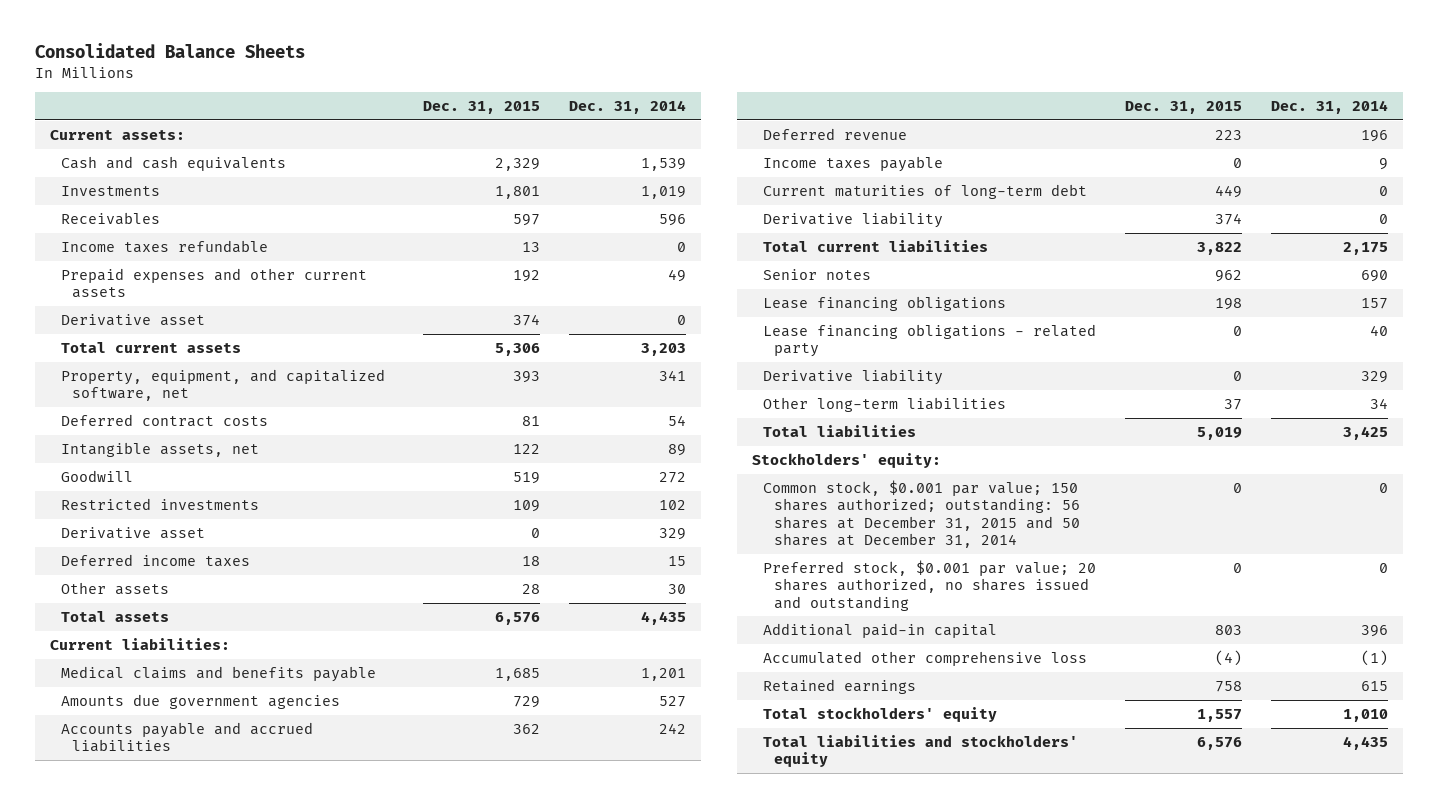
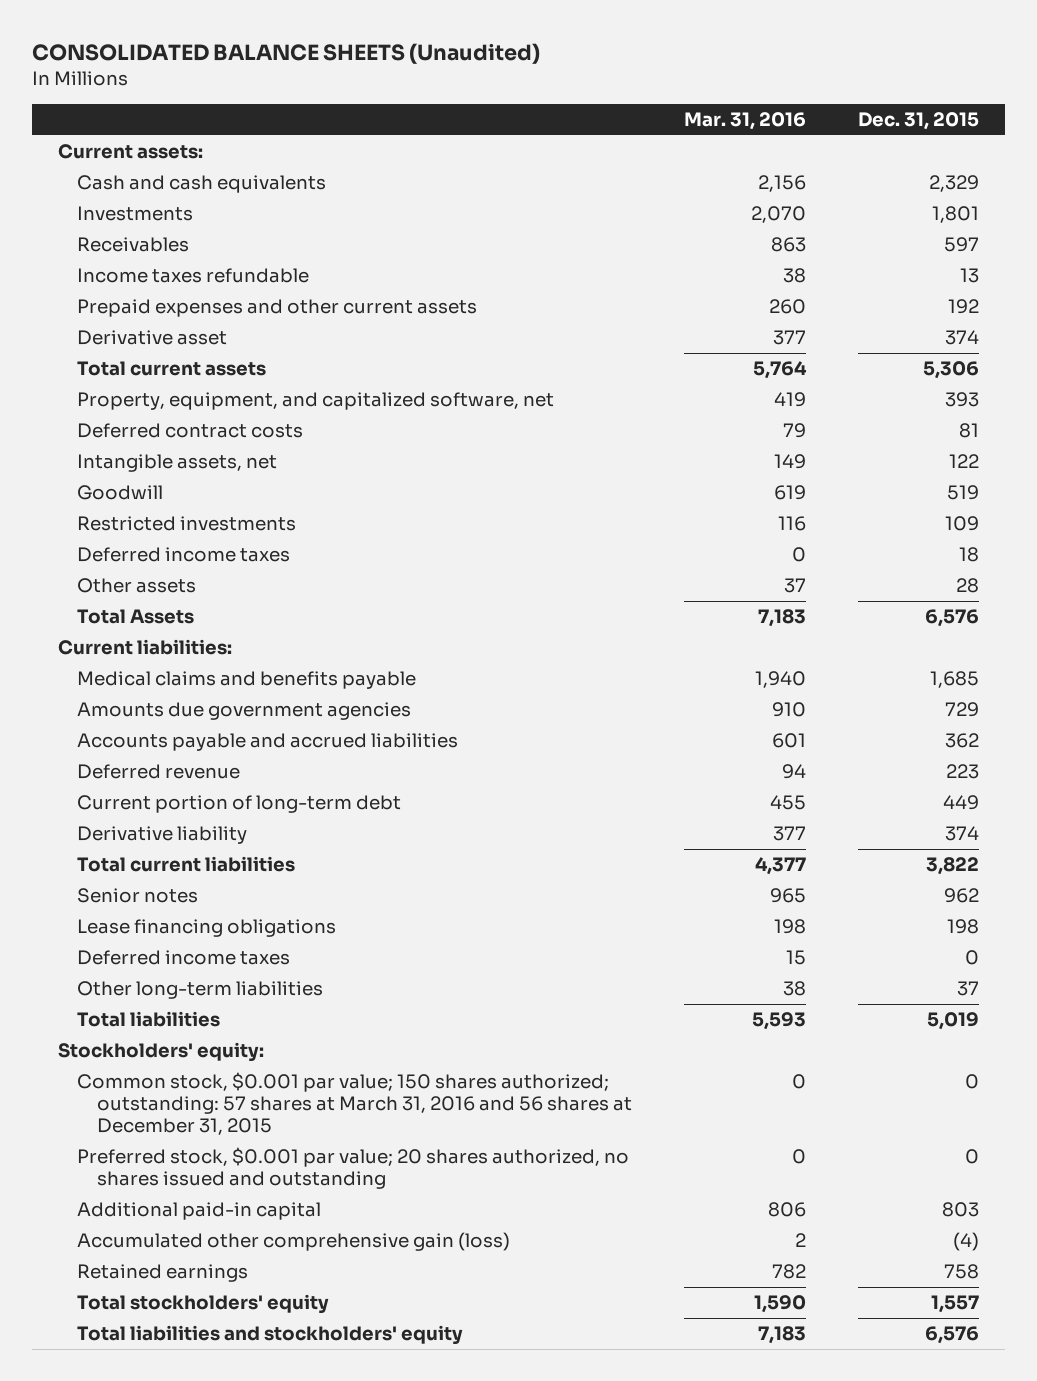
[35,42,306,58] Consolidated Balance Sheets -> [31,43,540,65] CONSOLIDATED BALANCE SHEETS (Unaudited)
[569,100,687,115] Dec. 31, 2014 -> none
none -> [683,111,806,130] Mar. 31, 2016
[60,527,205,540] Derivative asset -> none
[60,611,169,623] Total assets -> [77,609,195,625] Total Assets
[762,156,943,173] Income taxes payable -> none
[762,184,1087,200] Current maturities of long-term debt -> [77,795,402,814] Current portion of long-term debt
[762,324,1096,358] Lease financing obligations - related party -> none
[762,369,943,386] Derivative liability -> none
none -> [77,950,291,966] Deferred income taxes
[762,480,1080,548] Common stock, $0.001 par value; 150 shares authorized; outstanding: 56 shares at December 31, 2015 and 50 shares at December 31, 2014 -> [77,1072,632,1135] Common stock, $0.001 par value; 150 shares authorized; outstanding: 57 shares at March 31, 2016 and 56 shares at December 31, 2015
[762,651,1087,667] Accumulated other comprehensive loss -> [77,1232,511,1252] Accumulated other comprehensive gain (loss)

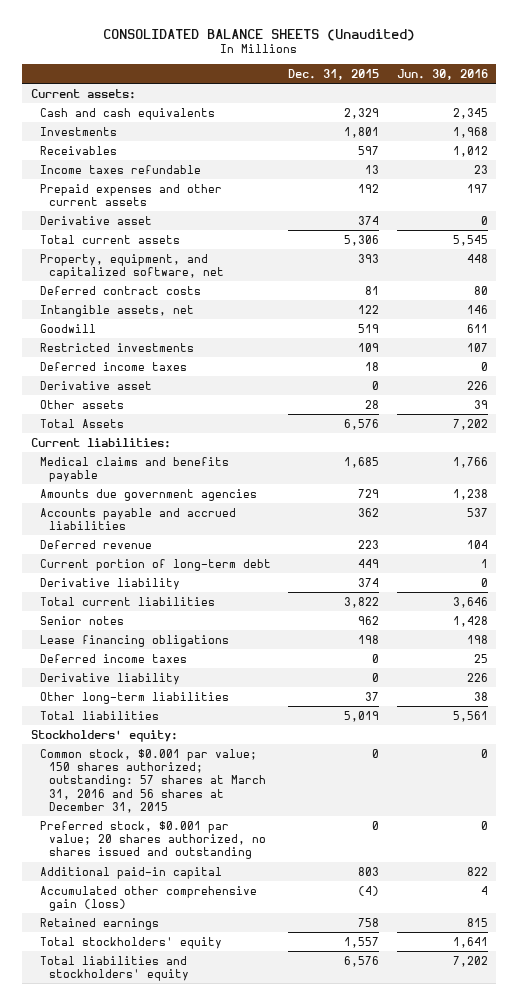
[683,111,806,130] Mar. 31, 2016 -> none
none -> [396,68,488,80] Jun. 30, 2016
none -> [39,380,152,390] Derivative asset
none -> [39,672,180,685] Derivative liability

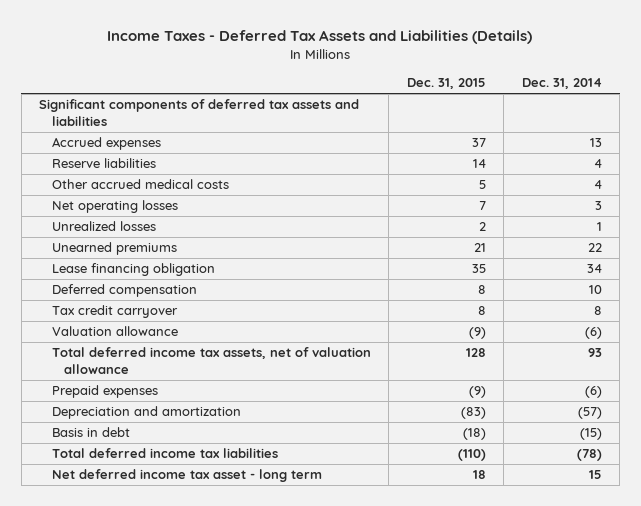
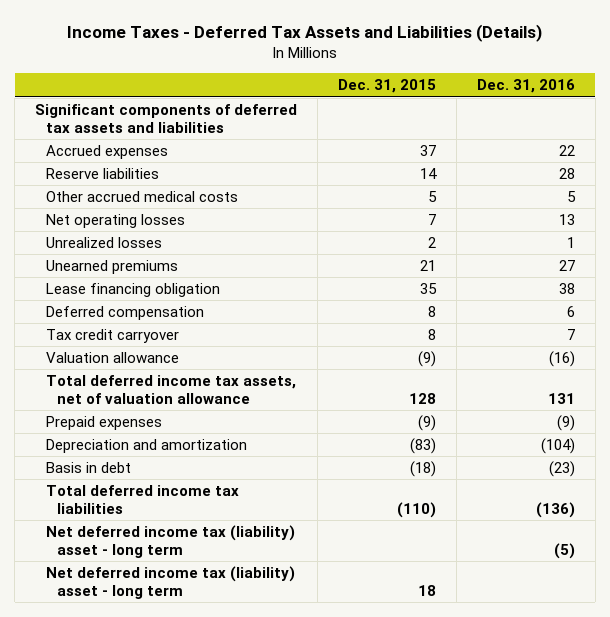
[521,78,602,90] Dec. 31, 2014 -> none
none -> [477,79,576,94] Dec. 31, 2016
none -> [46,525,296,558] Net deferred income tax (liability) asset - long term
[51,469,322,483] Net deferred income tax asset - long term -> [46,566,296,599] Net deferred income tax (liability) asset - long term

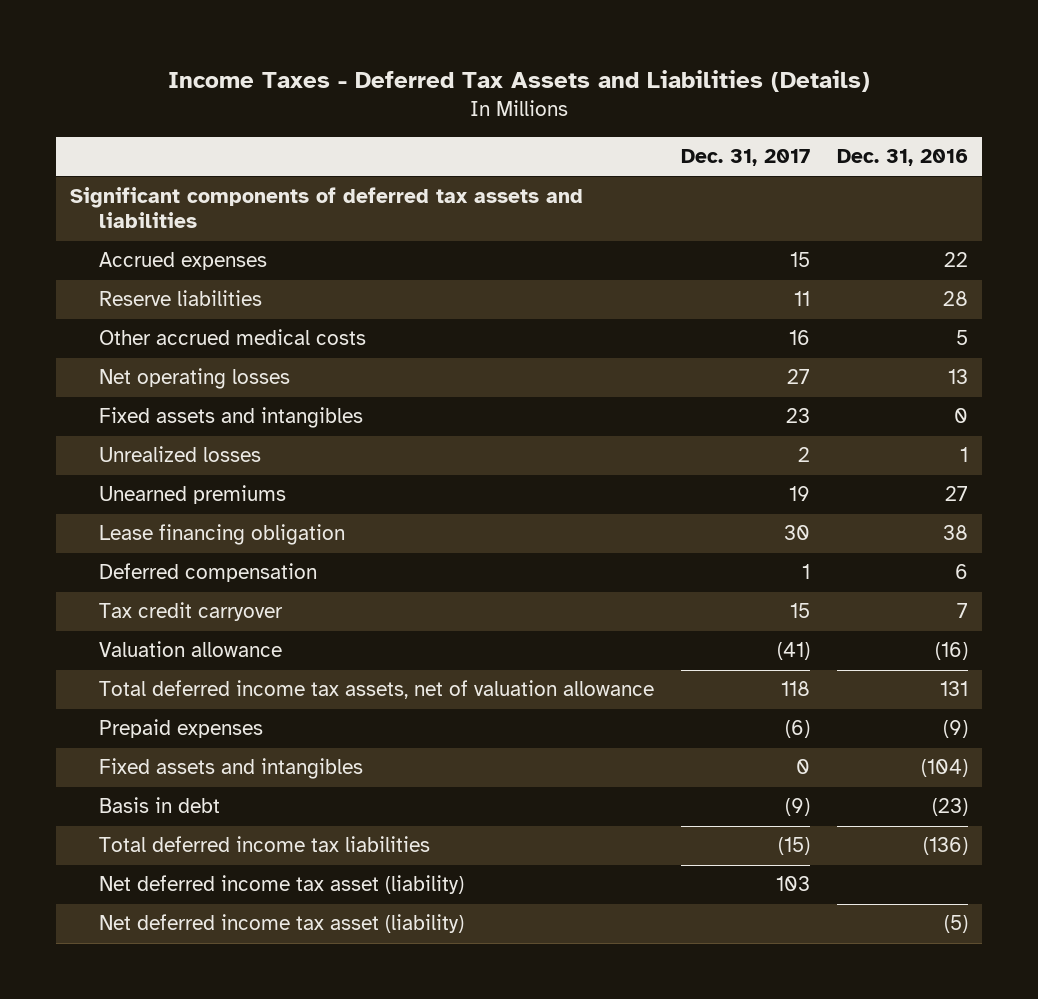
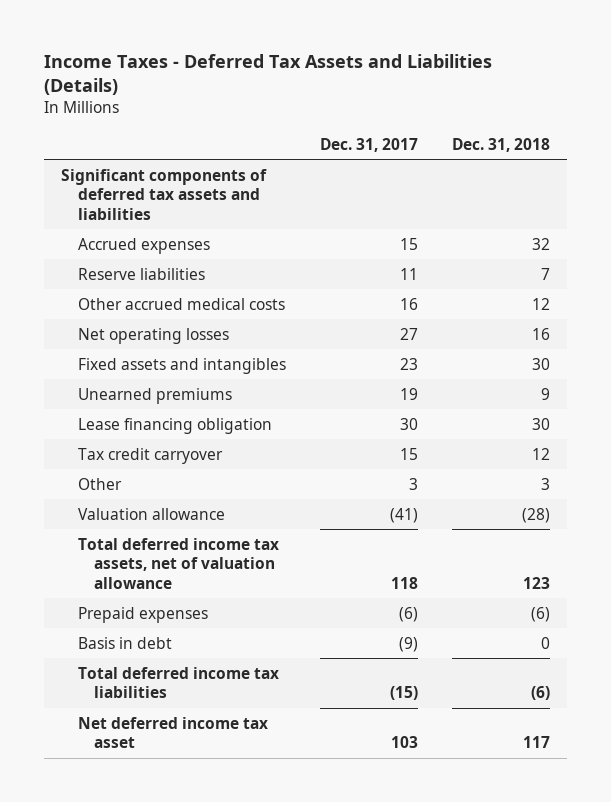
[837,149,969,167] Dec. 31, 2016 -> none
none -> [452,137,551,152] Dec. 31, 2018
[98,446,261,463] Unrealized losses -> none
[98,563,317,583] Deferred compensation -> none
none -> [77,477,122,490] Other
[98,758,363,780] Fixed assets and intangibles -> none
[98,914,464,934] Net deferred income tax asset (liability) -> none
[98,875,464,895] Net deferred income tax asset (liability) -> [77,716,268,749] Net deferred income tax asset

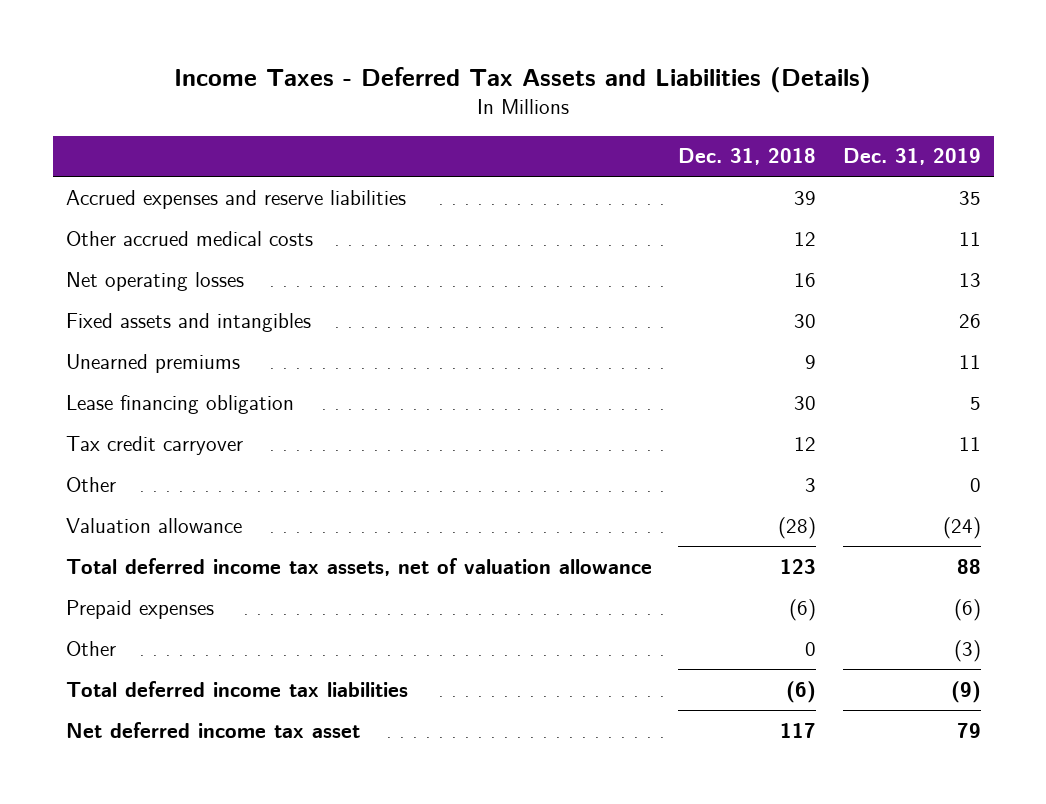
[319,137,418,152] Dec. 31, 2017 -> none
none -> [842,148,981,166] Dec. 31, 2019
[61,168,268,220] Significant components of deferred tax assets and liabilities -> none
[77,267,205,280] Reserve liabilities -> none
[77,237,210,254] Accrued expenses -> [65,189,406,209] Accrued expenses and reserve liabilities
[532,237,551,250] 32 -> [794,190,817,205] 39
[77,636,172,649] Basis in debt -> none
none -> [65,640,116,656] Other

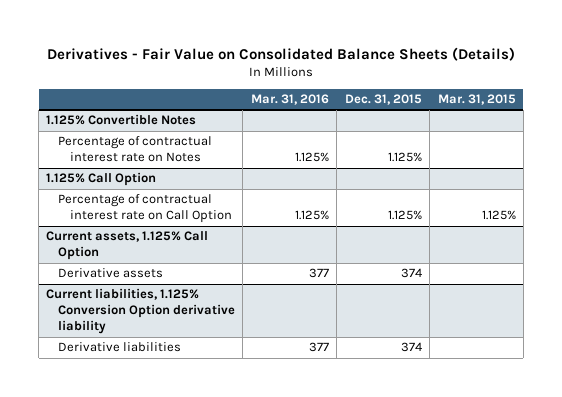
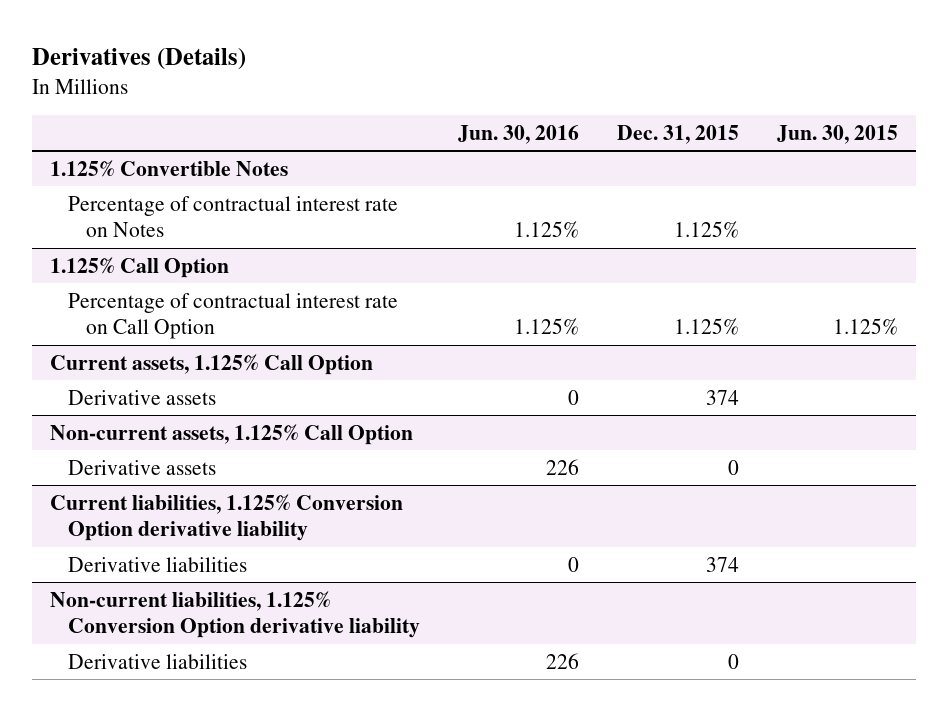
[47,46,516,61] Derivatives - Fair Value on Consolidated Balance Sheets (Details) -> [31,47,246,70] Derivatives (Details)
[250,94,329,106] Mar. 31, 2016 -> none
[437,94,516,106] Mar. 31, 2015 -> none
none -> [458,124,580,144] Jun. 30, 2016
none -> [776,124,898,144] Jun. 30, 2015
none -> [50,423,414,445] Non-current assets, 1.125% Call Option
none -> [68,459,217,475] Derivative assets
none -> [50,590,421,638] Non-current liabilities, 1.125% Conversion Option derivative liability
none -> [68,653,248,669] Derivative liabilities

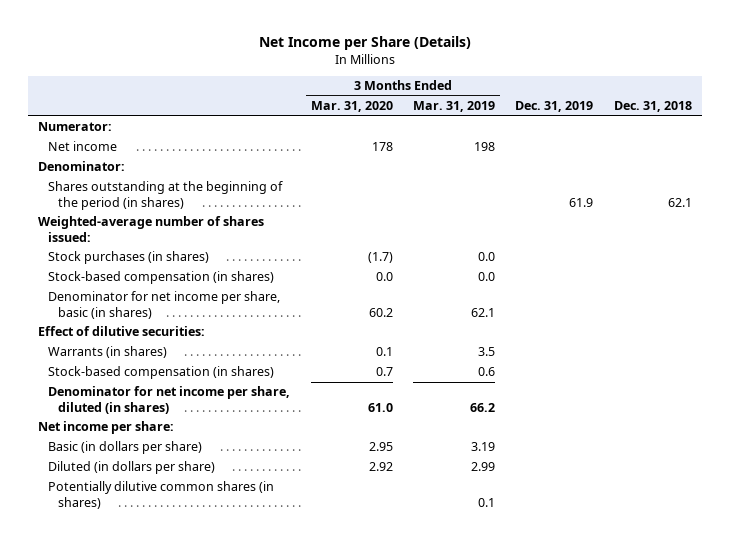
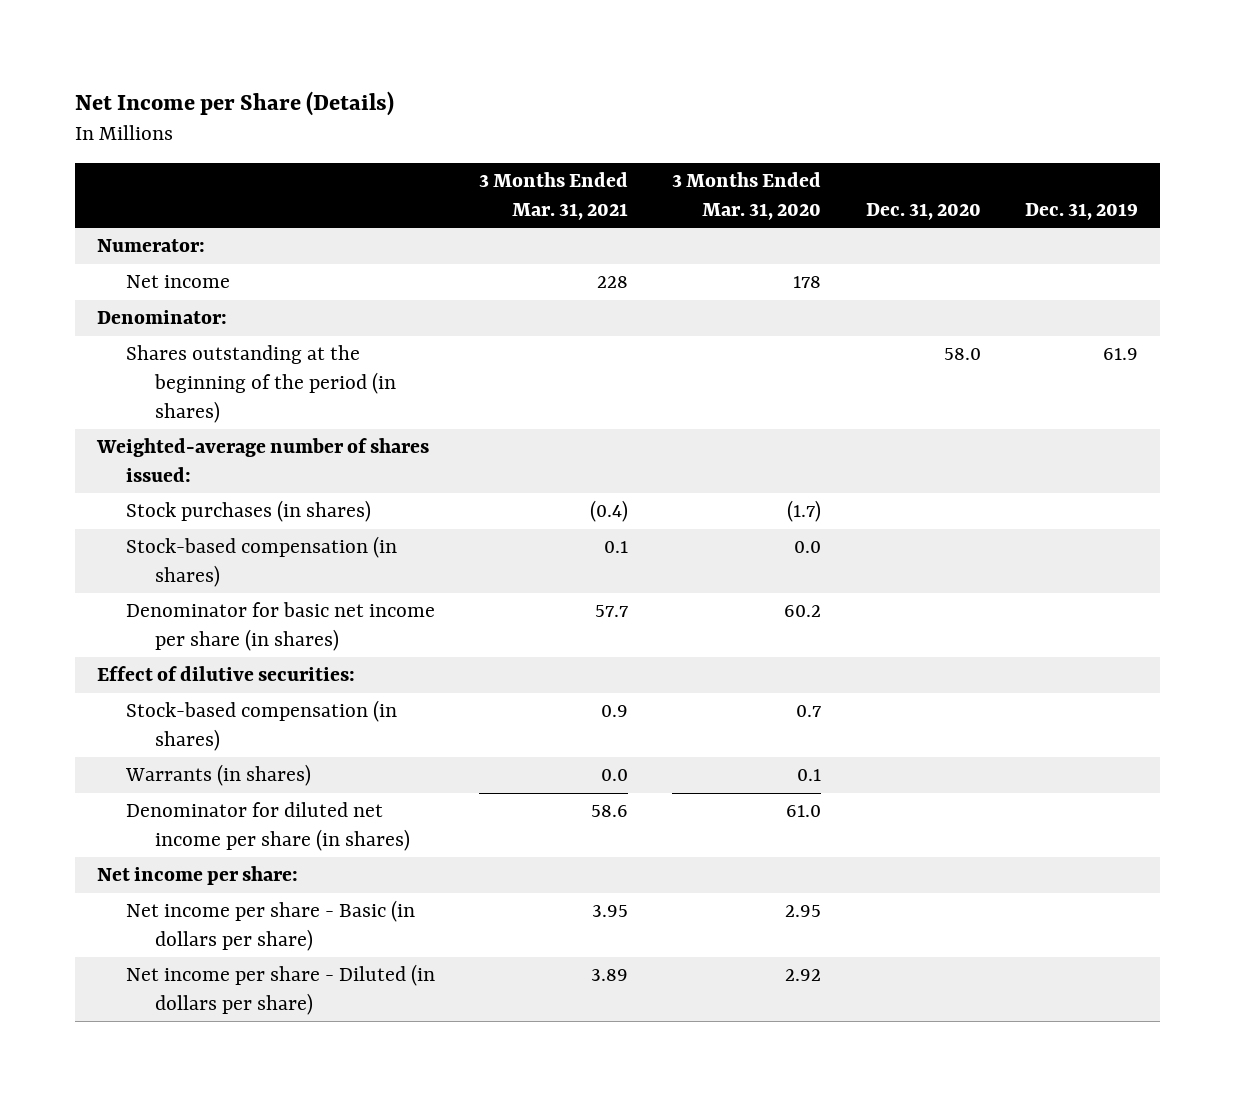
[413,101,496,113] Mar. 31, 2019 -> none
[613,101,692,113] Dec. 31, 2018 -> none
none -> [479,172,629,220] 3 Months Ended Mar. 31, 2021
none -> [865,202,981,220] Dec. 31, 2020
[48,291,281,319] Denominator for net income per share, basic (in shares) -> [125,602,435,652] Denominator for basic net income per share (in shares)
[48,346,168,359] Warrants (in shares) -> [124,764,311,787] Warrants (in shares)
[48,386,291,414] Denominator for net income per share, diluted (in shares) -> [125,802,410,852] Denominator for diluted net income per share (in shares)
[48,481,275,509] Potentially dilutive common shares (in shares) -> none
[48,441,203,455] Basic (in dollars per share) -> [125,900,415,952] Net income per share - Basic (in dollars per share)
[48,461,216,475] Diluted (in dollars per share) -> [125,964,435,1016] Net income per share - Diluted (in dollars per share)

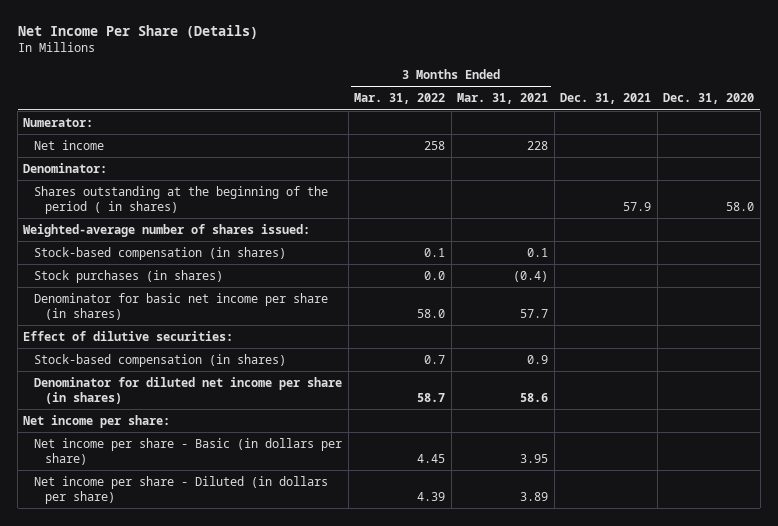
[74,90,394,116] Net Income per Share (Details) -> [17,24,258,39] Net Income Per Share (Details)
[672,172,822,220] 3 Months Ended Mar. 31, 2020 -> none
[1024,202,1138,220] Dec. 31, 2019 -> none
none -> [354,93,446,105] Mar. 31, 2022
none -> [560,93,652,105] Dec. 31, 2021
[125,345,396,423] Shares outstanding at the beginning of the period (in shares) -> [34,185,329,214] Shares outstanding at the beginning of the period ( in shares)
[125,500,371,523] Stock purchases (in shares) -> [34,269,224,283] Stock purchases (in shares)
[124,764,311,787] Warrants (in shares) -> none

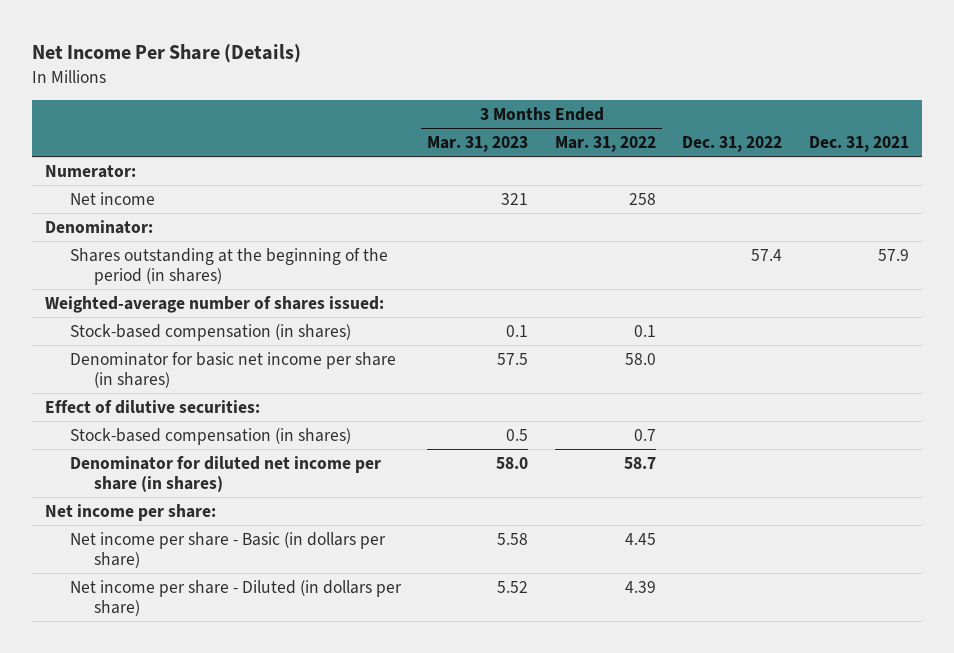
[457,93,549,105] Mar. 31, 2021 -> none
[663,93,755,105] Dec. 31, 2020 -> none
none -> [427,136,529,153] Mar. 31, 2023
none -> [682,136,783,153] Dec. 31, 2022
[34,185,329,214] Shares outstanding at the beginning of the period ( in shares) -> [69,247,388,286] Shares outstanding at the beginning of the period (in shares)
[34,269,224,283] Stock purchases (in shares) -> none

